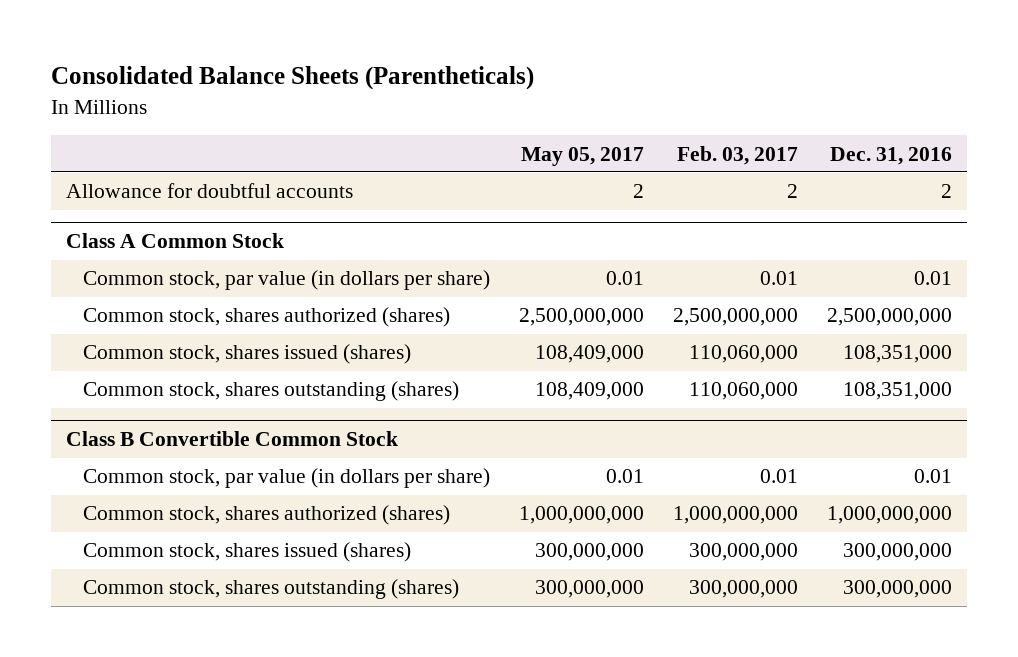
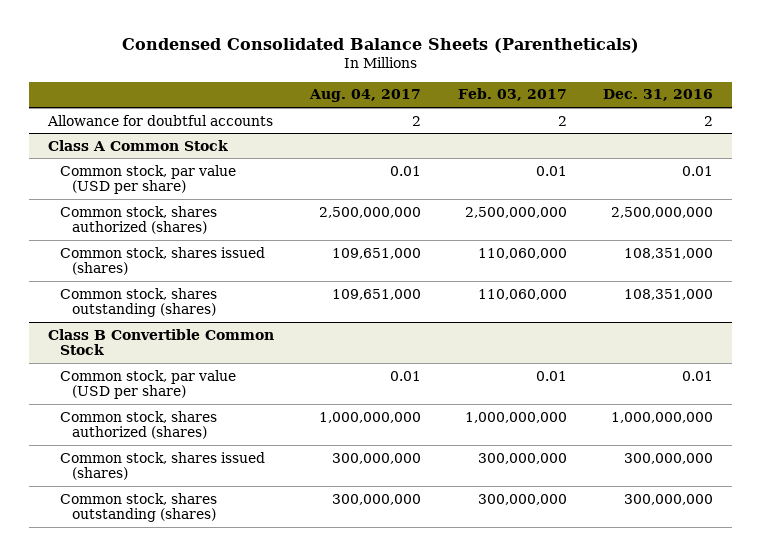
[51,66,535,91] Consolidated Balance Sheets (Parentheticals) -> [121,38,639,54] Condensed Consolidated Balance Sheets (Parentheticals)
[521,146,645,166] May 05, 2017 -> none
none -> [309,89,422,103] Aug. 04, 2017
[82,270,490,291] Common stock, par value (in dollars per share) -> [59,164,236,195] Common stock, par value (USD per share)
[82,468,490,489] Common stock, par value (in dollars per share) -> [59,369,236,400] Common stock, par value (USD per share)

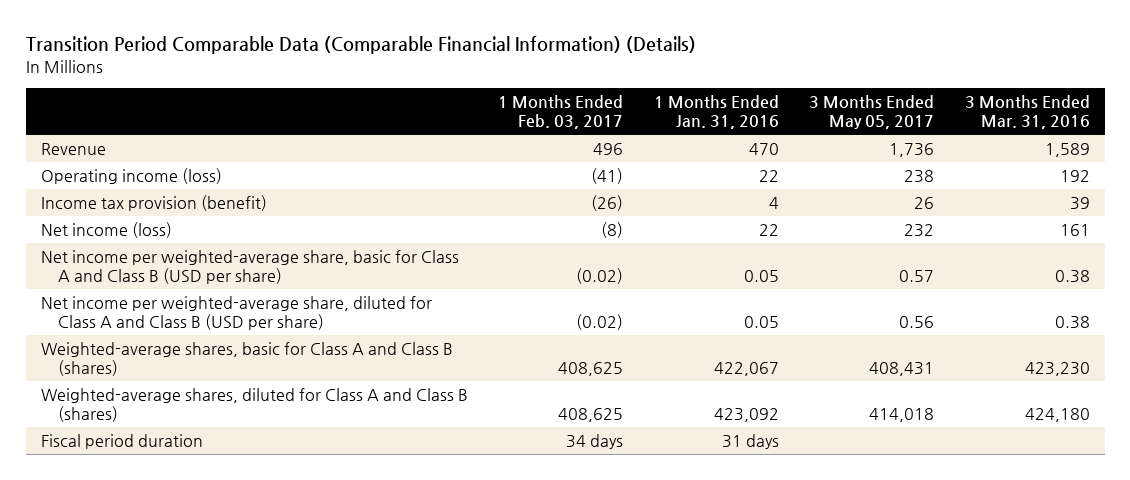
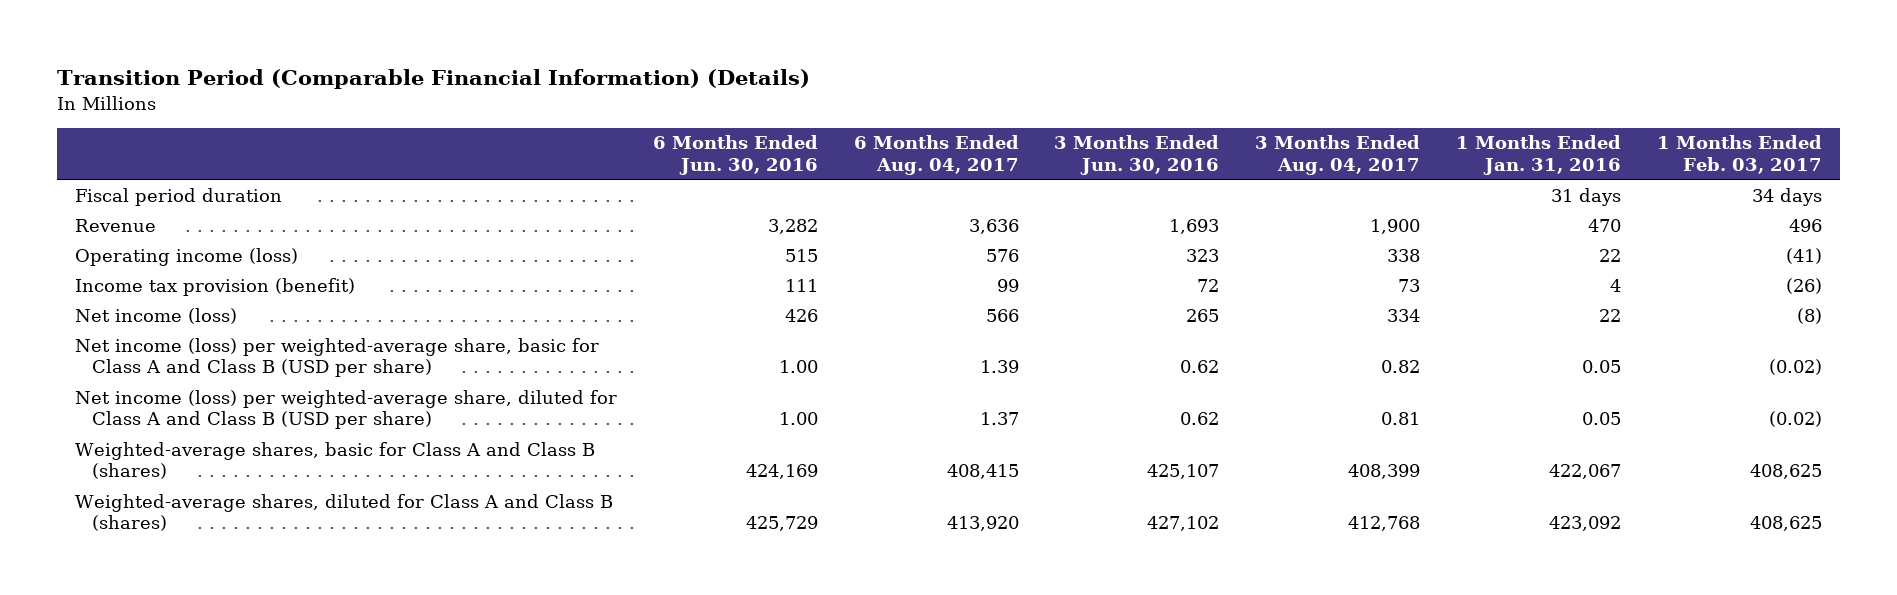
[25,36,696,55] Transition Period Comparable Data (Comparable Financial Information) (Details) -> [57,69,811,90] Transition Period (Comparable Financial Information) (Details)
[809,94,935,130] 3 Months Ended May 05, 2017 -> none
[964,94,1090,130] 3 Months Ended Mar. 31, 2016 -> none
none -> [652,135,818,175] 6 Months Ended Jun. 30, 2016
none -> [853,135,1019,175] 6 Months Ended Aug. 04, 2017
none -> [1054,135,1220,175] 3 Months Ended Jun. 30, 2016
none -> [1255,135,1421,175] 3 Months Ended Aug. 04, 2017
[40,434,203,450] Fiscal period duration -> [74,187,282,206] Fiscal period duration
[40,250,459,285] Net income per weighted-average share, basic for Class A and Class B (USD per share) -> [74,337,599,378] Net income (loss) per weighted-average share, basic for Class A and Class B (USD per share)
[40,296,432,331] Net income per weighted-average share, diluted for Class A and Class B (USD per share) -> [74,389,617,430] Net income (loss) per weighted-average share, diluted for Class A and Class B (USD per share)

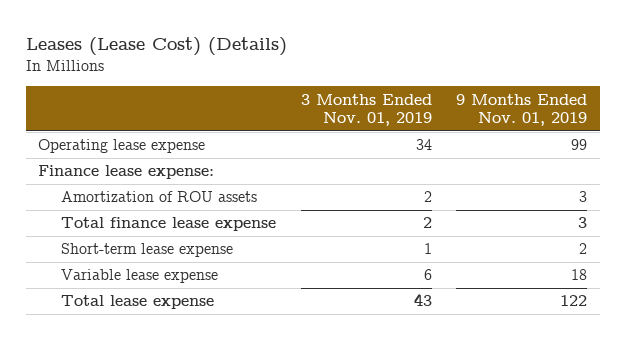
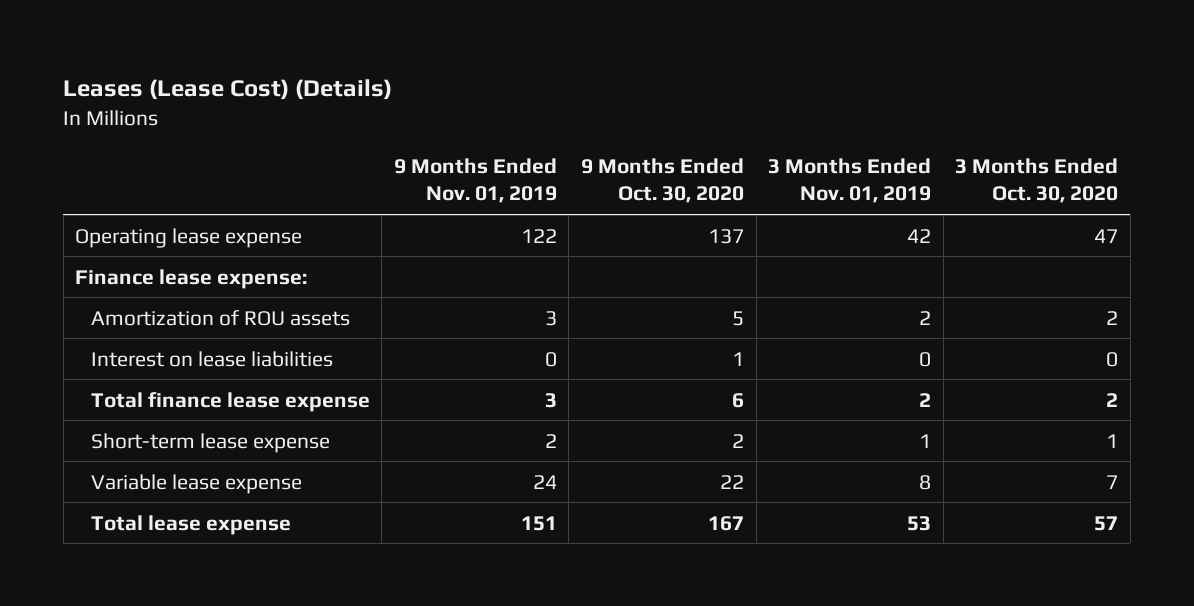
none -> [580,158,744,204] 9 Months Ended Oct. 30, 2020
none -> [955,158,1119,204] 3 Months Ended Oct. 30, 2020
[415,139,432,151] 34 -> [907,228,932,243] 42
[571,139,588,151] 99 -> [520,228,557,243] 122
none -> [90,350,333,367] Interest on lease liabilities
[423,269,432,281] 6 -> [919,474,932,490] 8
[571,269,588,281] 18 -> [532,474,557,489] 24
[413,293,432,307] 43 -> [907,515,932,531] 53
[560,295,588,307] 122 -> [520,515,557,531] 151

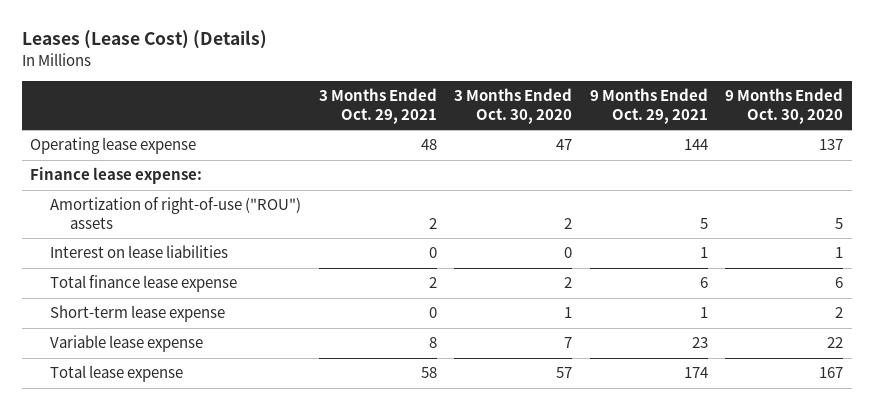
[393,158,557,204] 9 Months Ended Nov. 01, 2019 -> none
[768,158,932,204] 3 Months Ended Nov. 01, 2019 -> none
none -> [318,88,437,124] 3 Months Ended Oct. 29, 2021
none -> [589,88,708,124] 9 Months Ended Oct. 29, 2021
[90,309,350,326] Amortization of ROU assets -> [50,197,302,229] Amortization of right-of-use ("ROU") assets

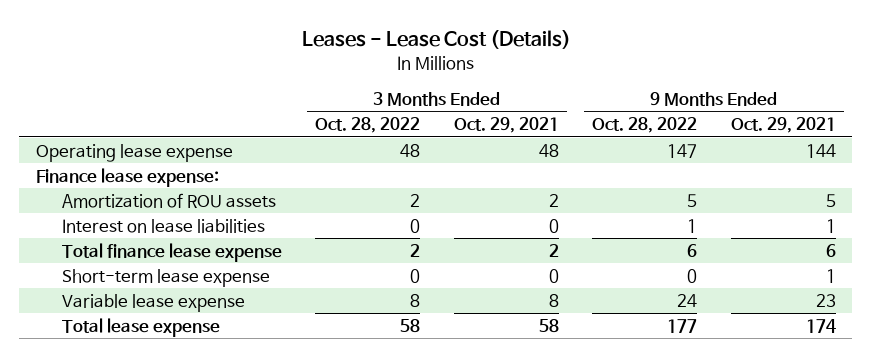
[21,30,267,50] Leases (Lease Cost) (Details) -> [301,30,571,50] Leases - Lease Cost (Details)
[454,88,573,124] 3 Months Ended Oct. 30, 2020 -> none
[724,88,843,124] 9 Months Ended Oct. 30, 2020 -> none
none -> [315,117,421,134] Oct. 28, 2022
none -> [592,117,698,134] Oct. 28, 2022
[50,197,302,229] Amortization of right-of-use ("ROU") assets -> [62,192,277,208] Amortization of ROU assets

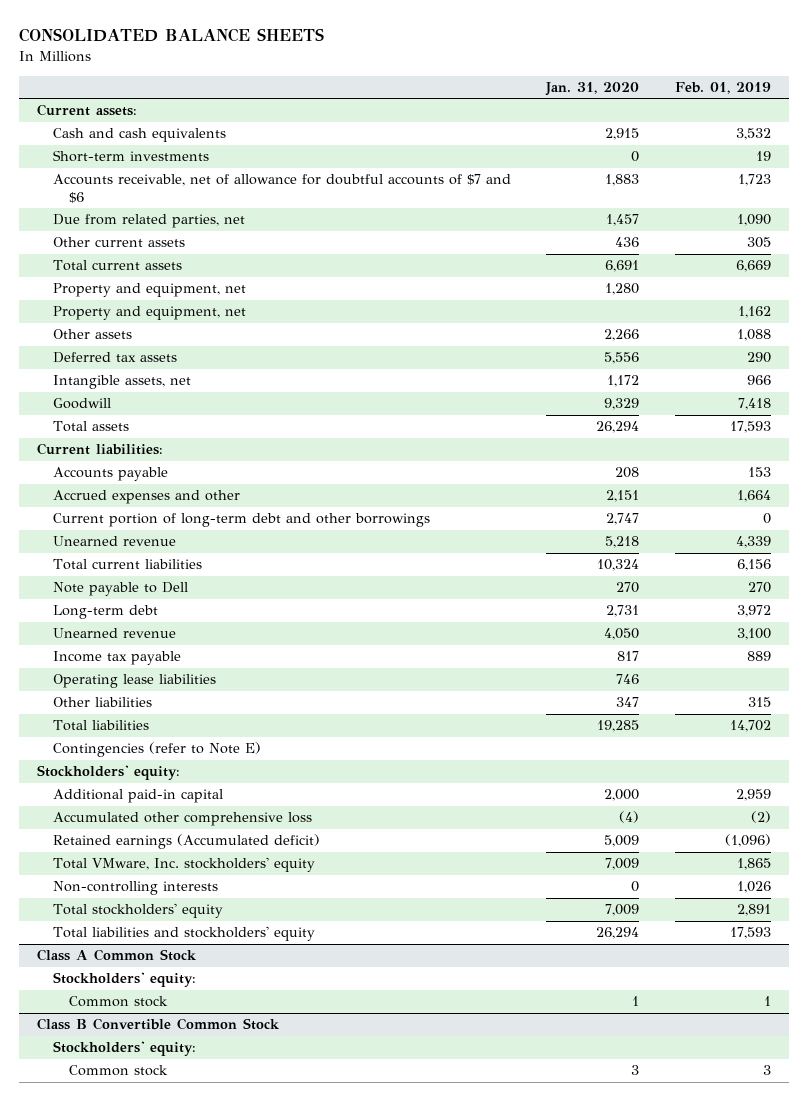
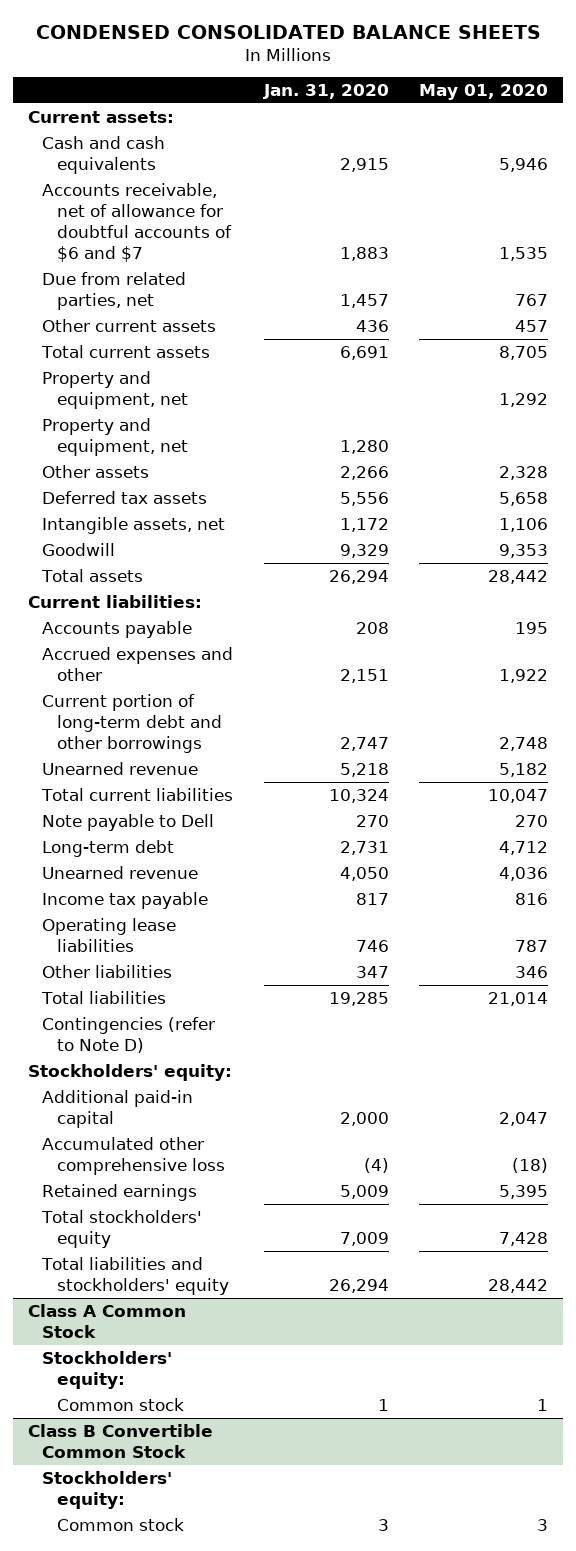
[18,28,324,43] CONSOLIDATED BALANCE SHEETS -> [36,24,542,39] CONDENSED CONSOLIDATED BALANCE SHEETS
[675,81,772,94] Feb. 01, 2019 -> none
none -> [419,83,549,100] May 01, 2020
[52,150,209,163] Short-term investments -> none
[52,174,511,203] Accounts receivable, net of allowance for doubtful accounts of $7 and $6 -> [42,182,232,262] Accounts receivable, net of allowance for doubtful accounts of $6 and $7
[52,283,246,298] Property and equipment, net -> [42,417,188,456] Property and equipment, net
[52,742,261,758] Contingencies (refer to Note E) -> [42,1016,216,1053] Contingencies (refer to Note D)
[52,857,315,873] Total VMware, Inc. stockholders' equity -> none
[52,881,218,896] Non-controlling interests -> none
[52,834,320,850] Retained earnings (Accumulated deficit) -> [42,1183,198,1201] Retained earnings

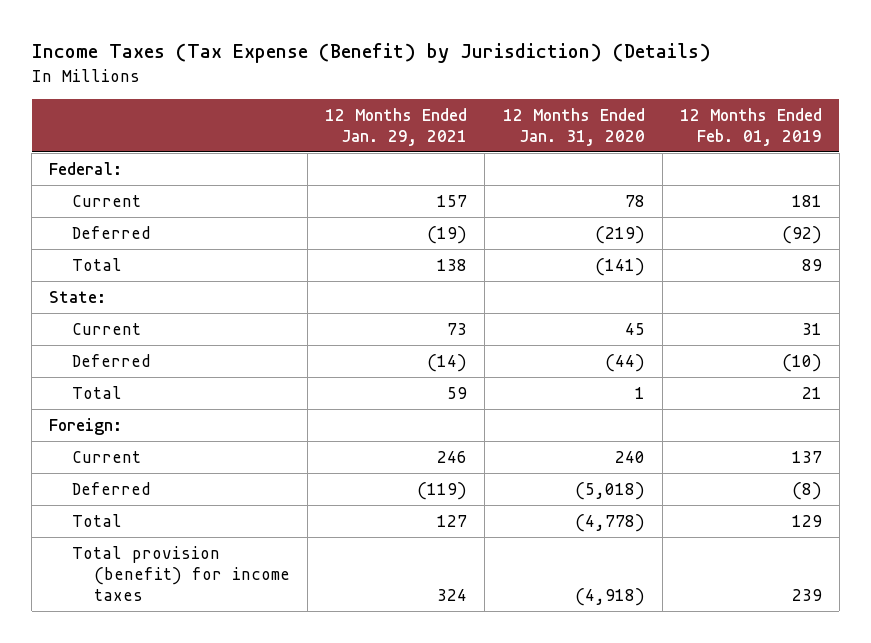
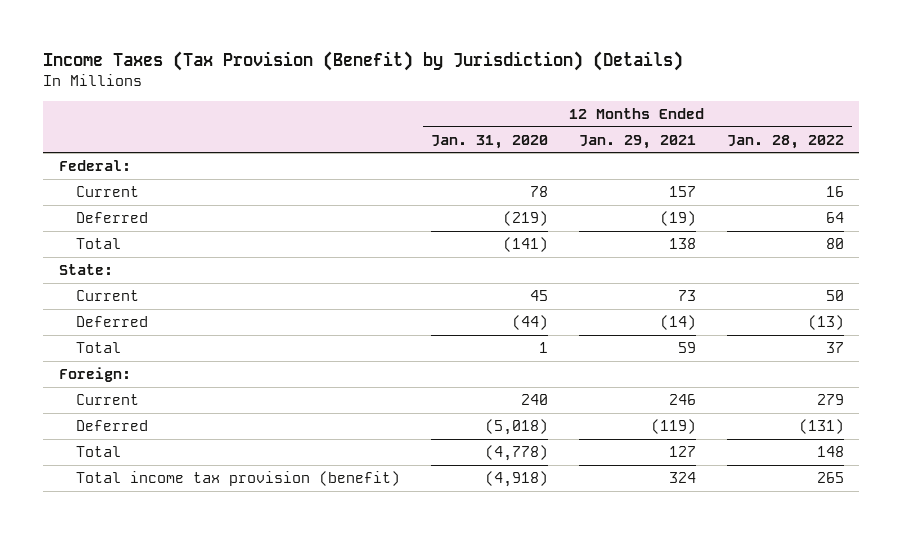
[31,43,711,64] Income Taxes (Tax Expense (Benefit) by Jurisdiction) (Details) -> [43,51,684,72] Income Taxes (Tax Provision (Benefit) by Jurisdiction) (Details)
[679,107,822,146] 12 Months Ended Feb. 01, 2019 -> none
none -> [726,134,844,149] Jan. 28, 2022
[71,545,290,601] Total provision (benefit) for income taxes -> [75,470,400,486] Total income tax provision (benefit)

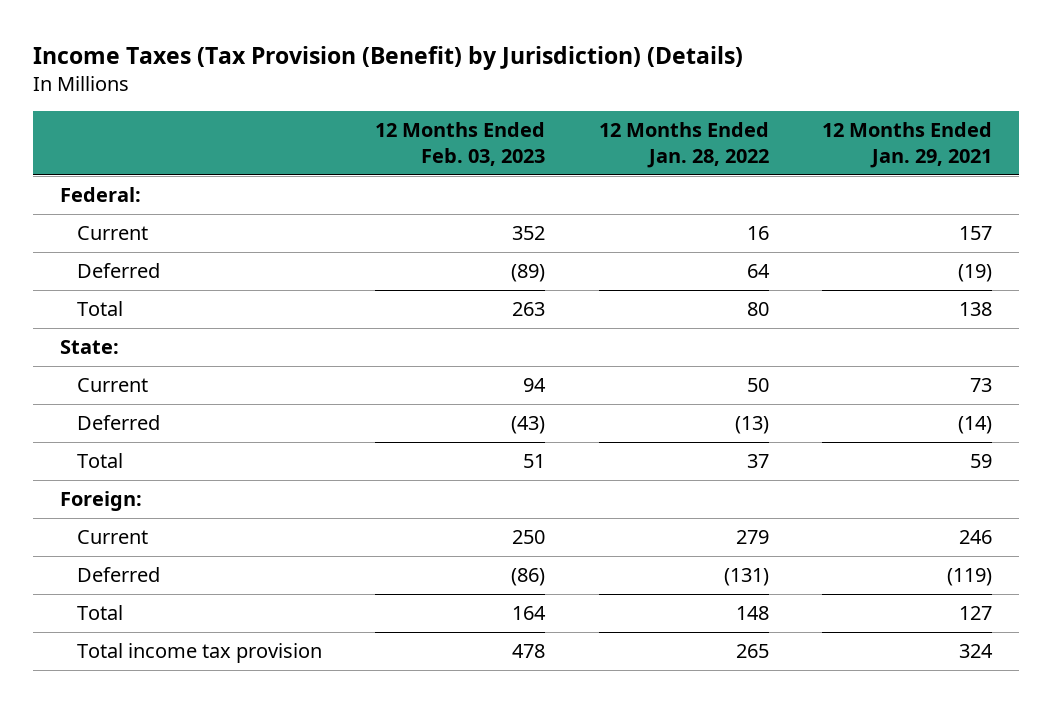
[430,134,548,149] Jan. 31, 2020 -> none
none -> [375,122,546,166] 12 Months Ended Feb. 03, 2023
[75,470,400,486] Total income tax provision (benefit) -> [76,643,322,664] Total income tax provision

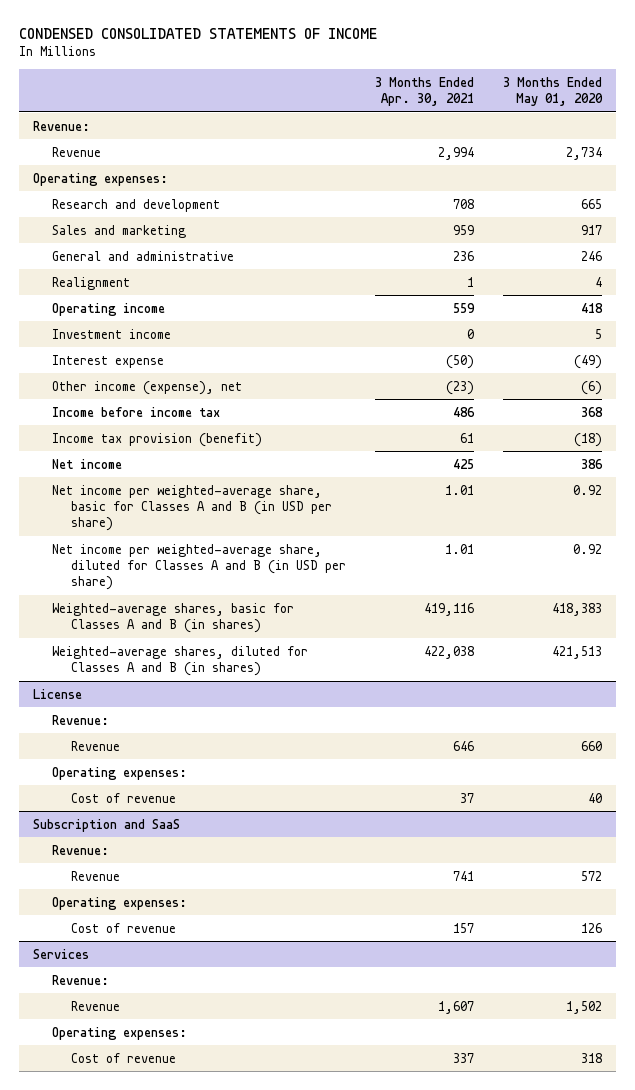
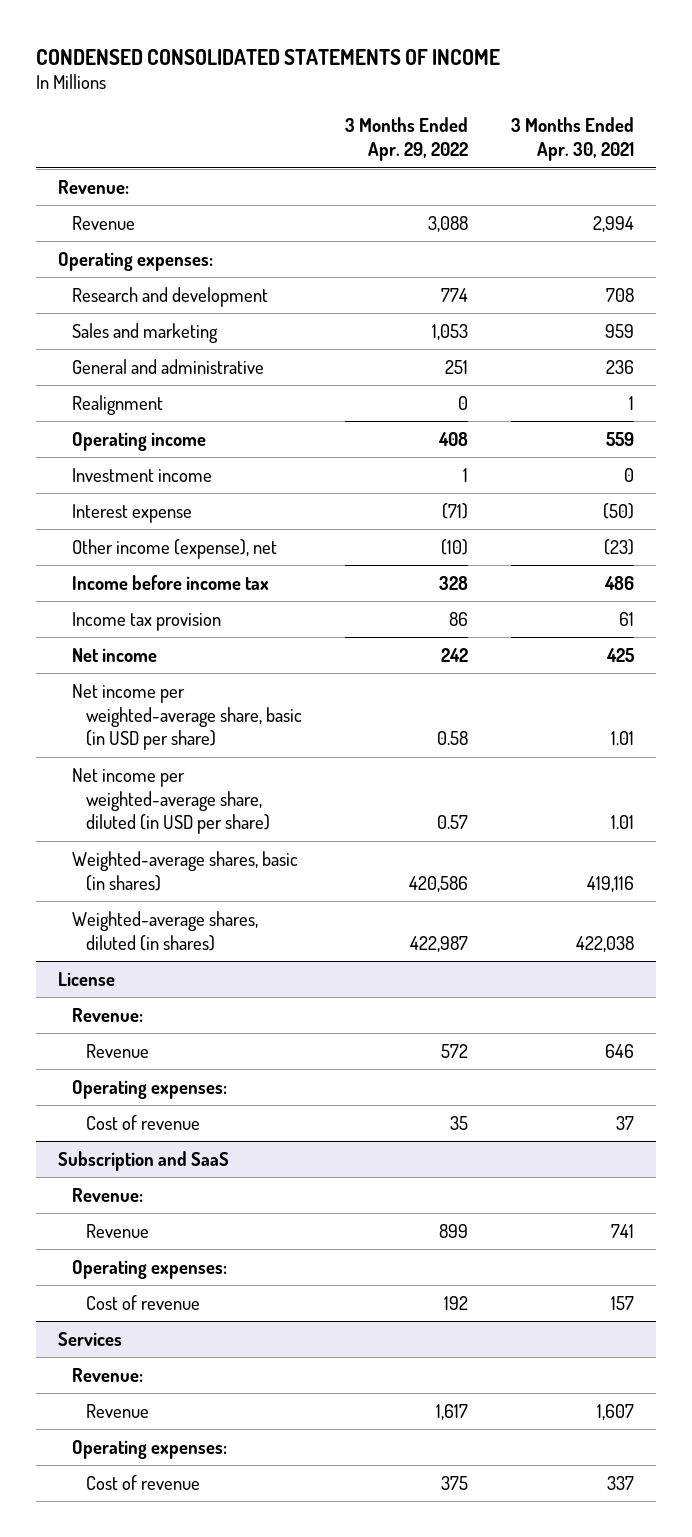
[502,76,603,107] 3 Months Ended May 01, 2020 -> none
none -> [345,117,469,162] 3 Months Ended Apr. 29, 2022
[52,432,263,447] Income tax provision (benefit) -> [71,611,221,631] Income tax provision
[52,484,333,532] Net income per weighted-average share, basic for Classes A and B (in USD per share) -> [71,683,303,751] Net income per weighted-average share, basic (in USD per share)
[52,543,347,591] Net income per weighted-average share, diluted for Classes A and B (in USD per share) -> [71,767,271,835] Net income per weighted-average share, diluted (in USD per share)
[52,602,295,633] Weighted-average shares, basic for Classes A and B (in shares) -> [71,850,298,891] Weighted-average shares, basic (in shares)
[52,645,309,676] Weighted-average shares, diluted for Classes A and B (in shares) -> [71,910,258,951] Weighted-average shares, diluted (in shares)

